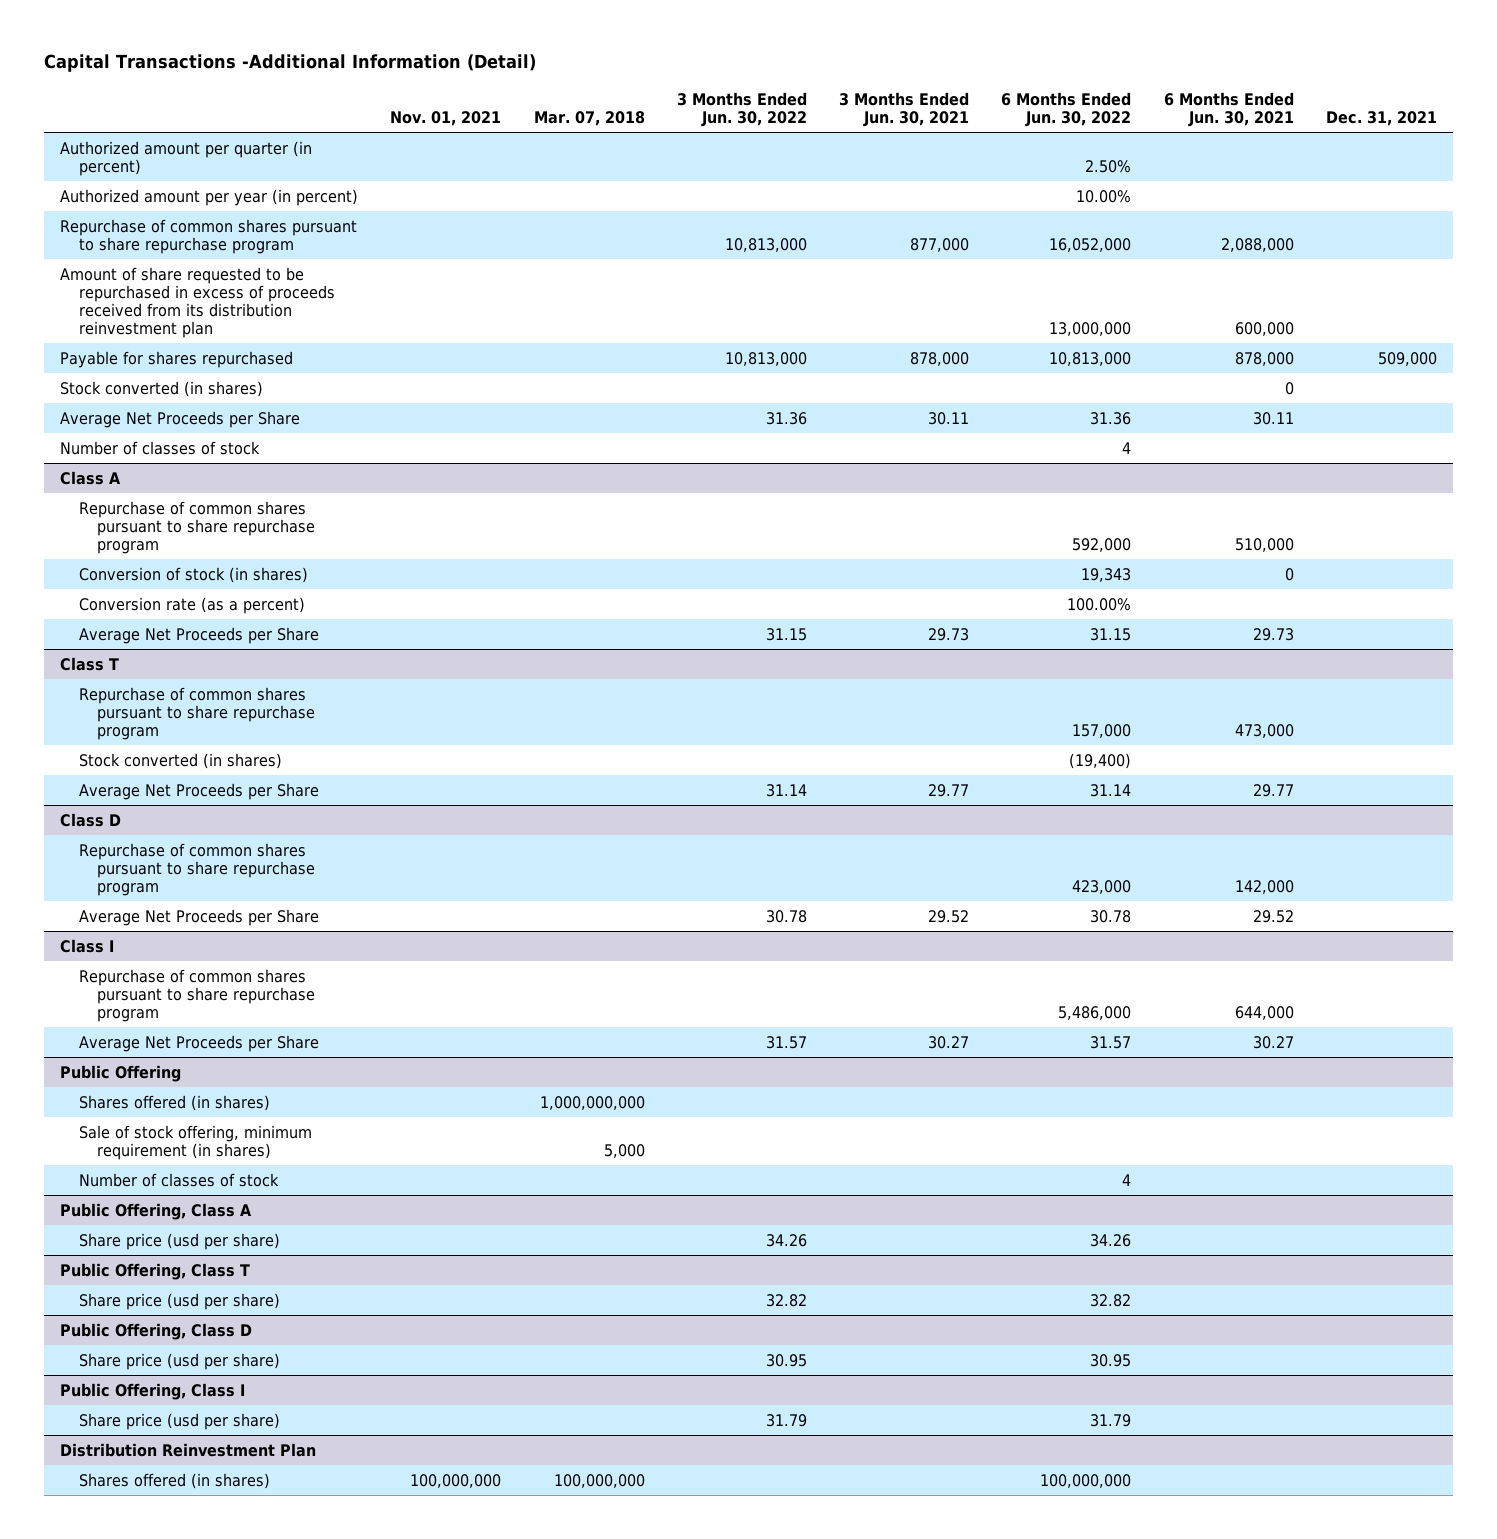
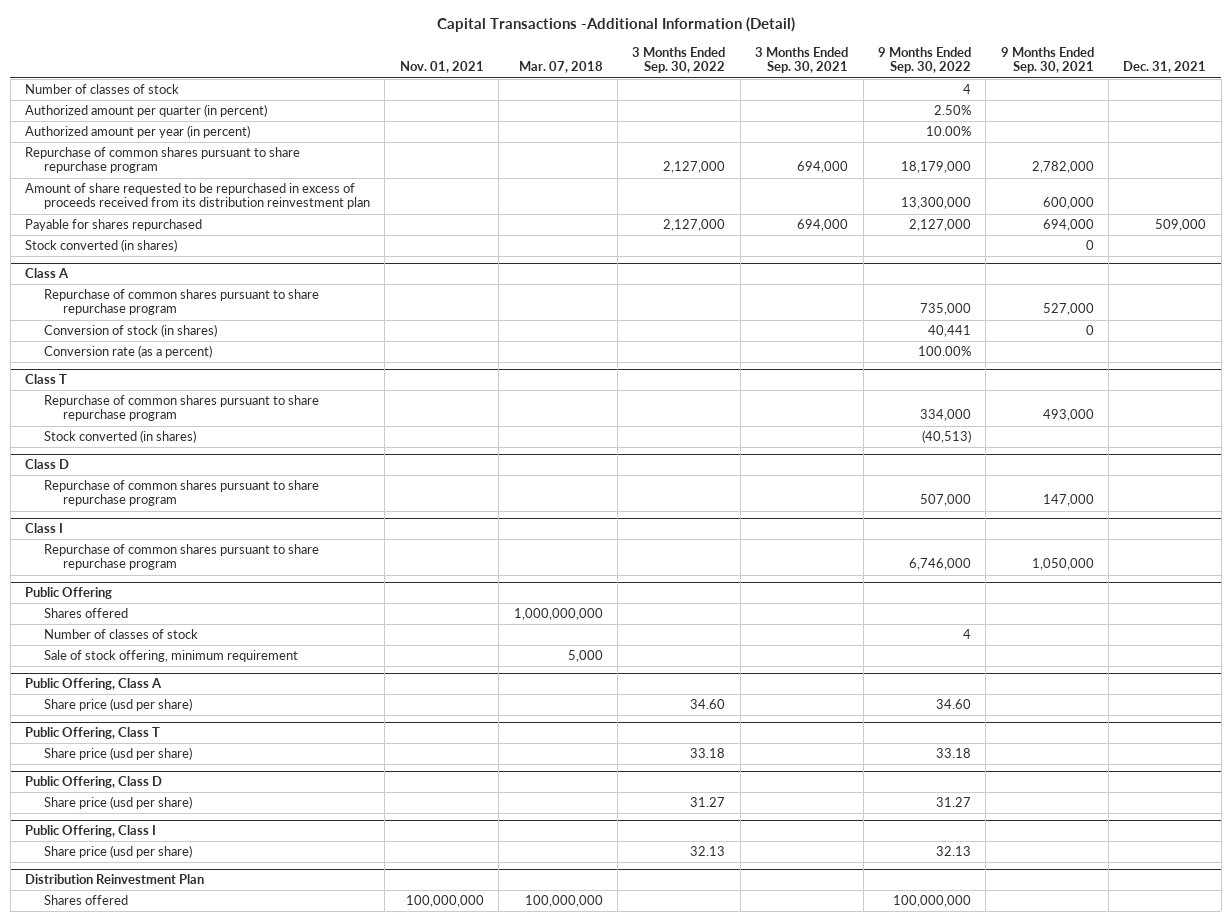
[676,91,807,127] 3 Months Ended Jun. 30, 2022 -> none
[839,91,970,127] 3 Months Ended Jun. 30, 2021 -> none
[1001,91,1132,127] 6 Months Ended Jun. 30, 2022 -> none
[1163,91,1294,127] 6 Months Ended Jun. 30, 2021 -> none
none -> [632,47,726,74] 3 Months Ended Sep. 30, 2022
none -> [755,47,849,74] 3 Months Ended Sep. 30, 2021
none -> [877,47,971,74] 9 Months Ended Sep. 30, 2022
none -> [1000,47,1094,74] 9 Months Ended Sep. 30, 2021
[60,440,261,455] Number of classes of stock -> [24,84,179,95] Number of classes of stock
[60,410,301,428] Average Net Proceeds per Share -> none
[78,626,319,644] Average Net Proceeds per Share -> none
[78,782,319,800] Average Net Proceeds per Share -> none
[78,908,319,926] Average Net Proceeds per Share -> none
[78,1034,319,1052] Average Net Proceeds per Share -> none
[78,1124,312,1160] Sale of stock offering, minimum requirement (in shares) -> none
[78,1094,270,1111] Shares offered (in shares) -> [44,608,129,619] Shares offered
none -> [44,650,299,663] Sale of stock offering, minimum requirement
[78,1472,270,1489] Shares offered (in shares) -> [44,895,129,906] Shares offered

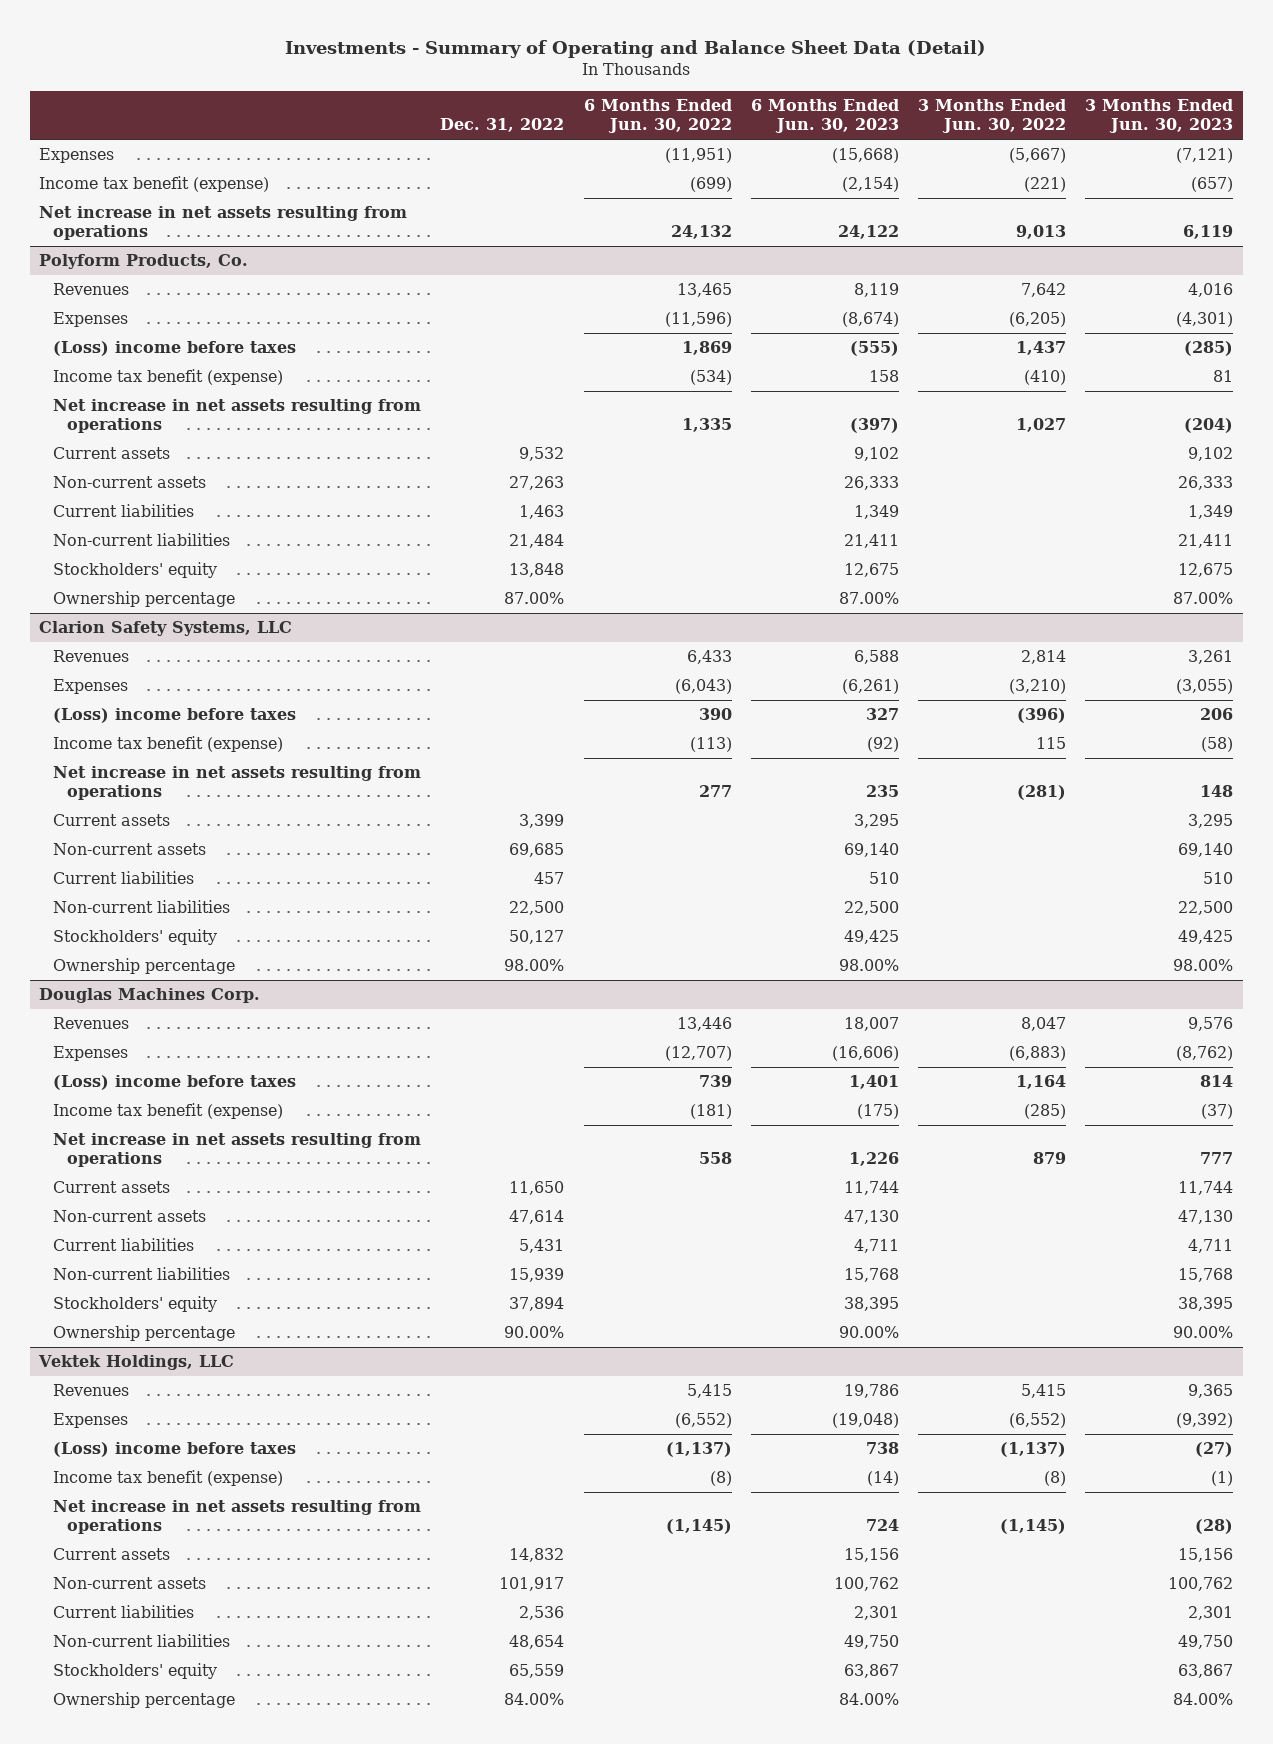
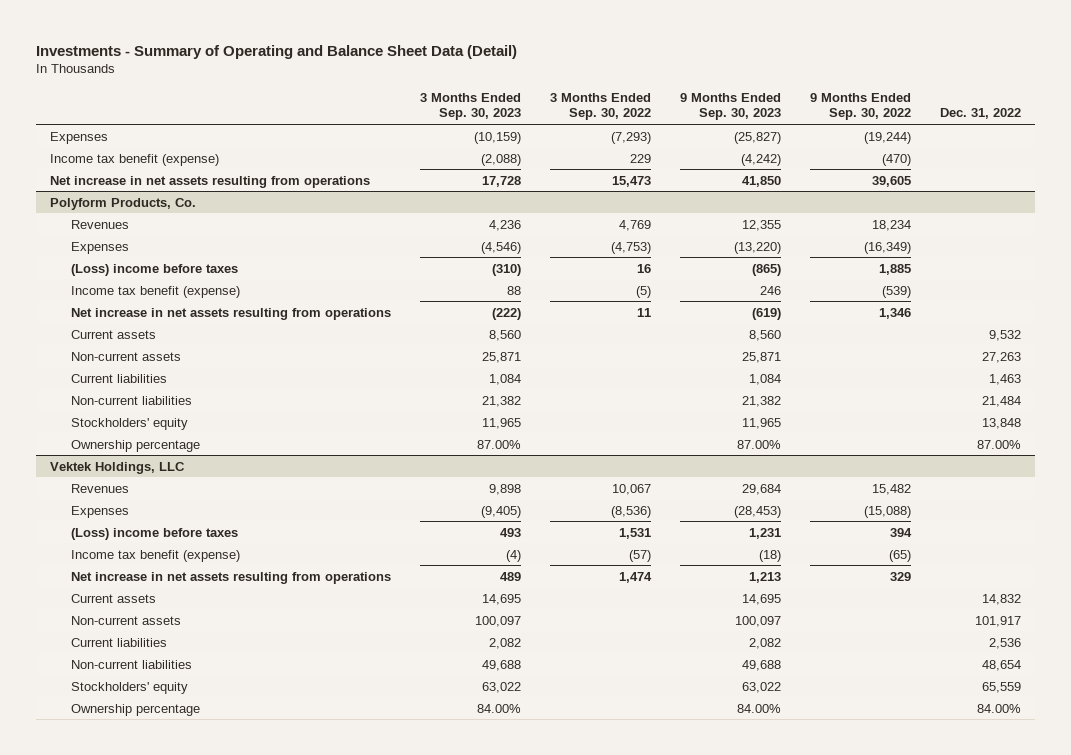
[583,99,732,134] 6 Months Ended Jun. 30, 2022 -> none
[750,99,899,134] 6 Months Ended Jun. 30, 2023 -> none
[918,99,1067,134] 3 Months Ended Jun. 30, 2022 -> none
[1085,99,1234,134] 3 Months Ended Jun. 30, 2023 -> none
none -> [419,92,521,121] 3 Months Ended Sep. 30, 2023
none -> [549,92,651,121] 3 Months Ended Sep. 30, 2022
none -> [679,92,781,121] 9 Months Ended Sep. 30, 2023
none -> [809,92,911,121] 9 Months Ended Sep. 30, 2022
[39,621,293,637] Clarion Safety Systems, LLC -> none
[53,650,130,663] Revenues -> none
[53,679,129,695] Expenses -> none
[53,708,297,724] (Loss) income before taxes -> none
[53,736,284,753] Income tax benefit (expense) -> none
[53,766,422,801] Net increase in net assets resulting from operations -> none
[53,814,171,827] Current assets -> none
[53,843,207,856] Non-current assets -> none
[53,871,195,885] Current liabilities -> none
[53,900,231,914] Non-current liabilities -> none
[53,929,218,946] Stockholders' equity -> none
[53,958,236,975] Ownership percentage -> none
[39,988,261,1004] Douglas Machines Corp. -> none
[53,1017,130,1030] Revenues -> none
[53,1046,129,1062] Expenses -> none
[53,1075,297,1091] (Loss) income before taxes -> none
[53,1103,284,1120] Income tax benefit (expense) -> none
[53,1133,422,1168] Net increase in net assets resulting from operations -> none
[53,1181,171,1194] Current assets -> none
[53,1210,207,1223] Non-current assets -> none
[53,1238,195,1252] Current liabilities -> none
[53,1267,231,1281] Non-current liabilities -> none
[53,1296,218,1313] Stockholders' equity -> none
[53,1325,236,1342] Ownership percentage -> none

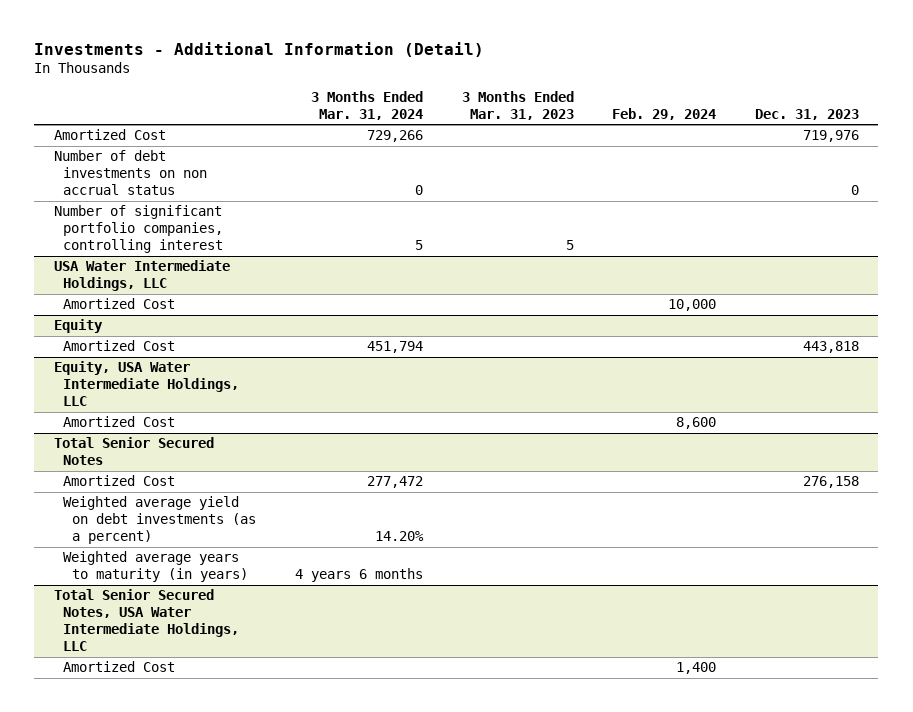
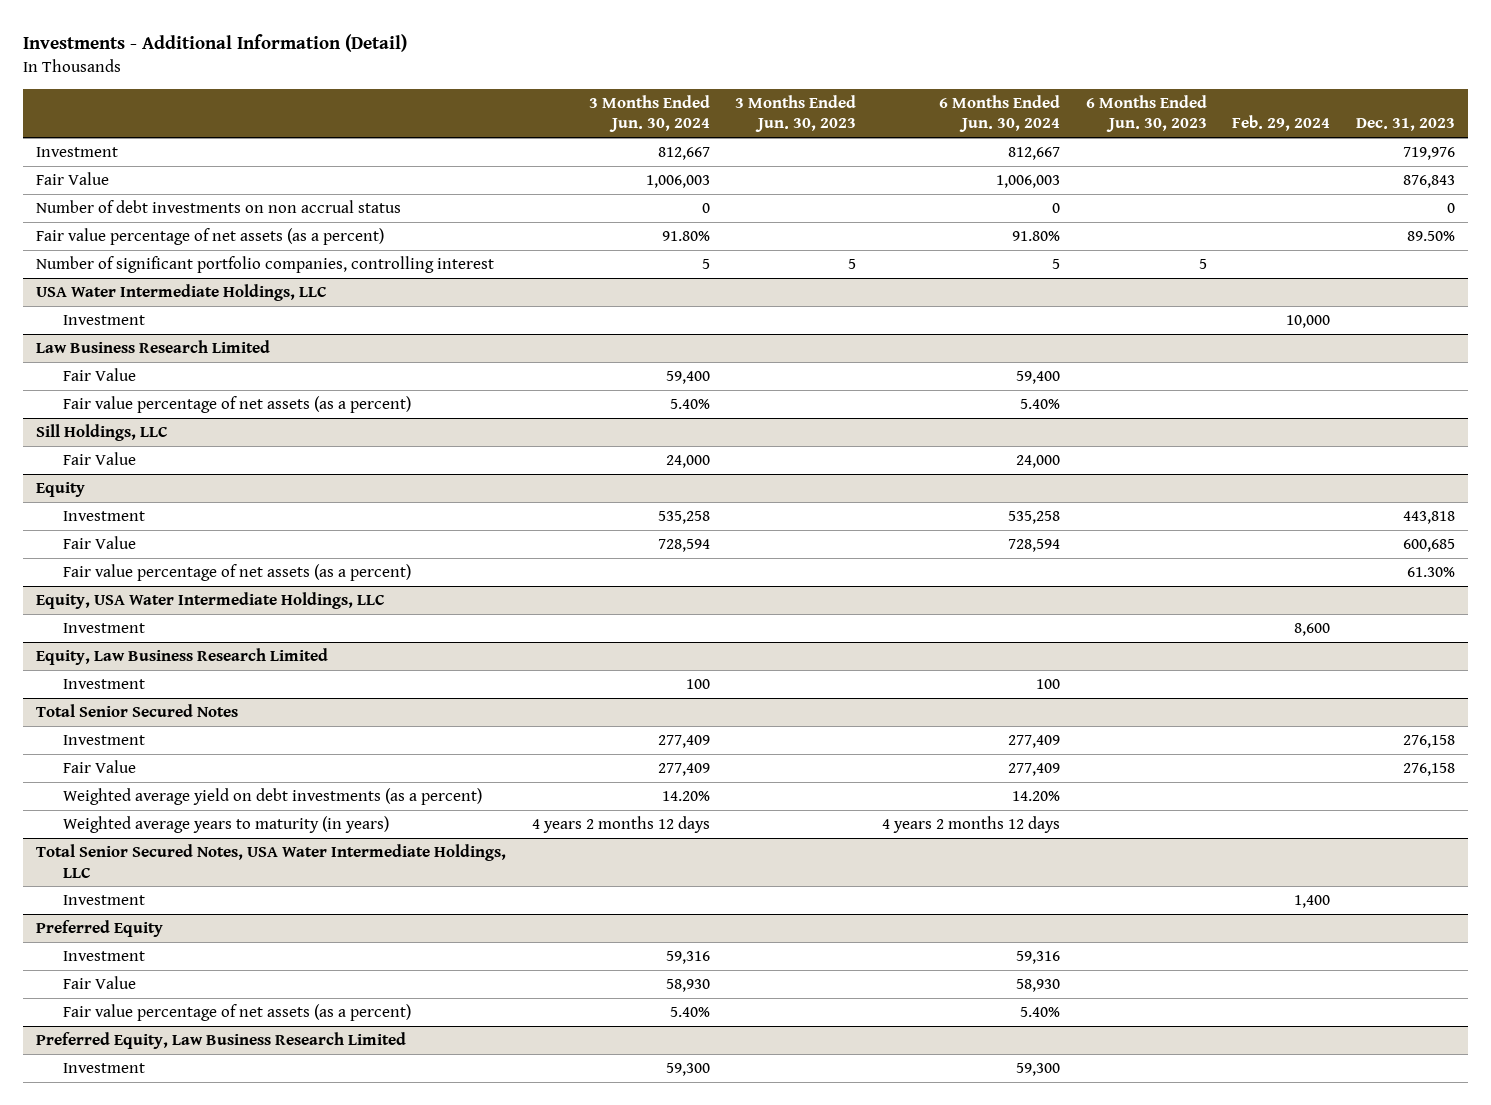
[311,90,424,120] 3 Months Ended Mar. 31, 2024 -> none
[461,90,574,120] 3 Months Ended Mar. 31, 2023 -> none
none -> [588,94,710,133] 3 Months Ended Jun. 30, 2024
none -> [735,94,857,133] 3 Months Ended Jun. 30, 2023
none -> [939,94,1061,133] 6 Months Ended Jun. 30, 2024
none -> [1085,94,1207,133] 6 Months Ended Jun. 30, 2023
[53,129,166,141] Amortized Cost -> [36,147,119,158] Investment
none -> [36,172,110,186] Fair Value
none -> [36,228,385,246] Fair value percentage of net assets (as a percent)
[63,298,176,310] Amortized Cost -> [62,315,145,326] Investment
none -> [36,340,271,354] Law Business Research Limited
none -> [62,368,136,382] Fair Value
none -> [62,396,411,414] Fair value percentage of net assets (as a percent)
none -> [36,424,169,442] Sill Holdings, LLC
none -> [62,452,136,466] Fair Value
[63,340,176,352] Amortized Cost -> [62,511,145,522] Investment
none -> [62,536,136,550] Fair Value
none -> [62,564,411,582] Fair value percentage of net assets (as a percent)
[63,416,176,428] Amortized Cost -> [62,623,145,634] Investment
none -> [36,648,329,666] Equity, Law Business Research Limited
none -> [62,679,145,690] Investment
[63,475,176,487] Amortized Cost -> [62,735,145,746] Investment
none -> [62,760,136,774] Fair Value
[63,661,176,673] Amortized Cost -> [62,895,145,906] Investment
none -> [36,920,164,938] Preferred Equity
none -> [62,951,145,962] Investment
none -> [62,976,136,990] Fair Value
none -> [62,1004,411,1022] Fair value percentage of net assets (as a percent)
none -> [36,1032,407,1050] Preferred Equity, Law Business Research Limited
none -> [62,1063,145,1074] Investment

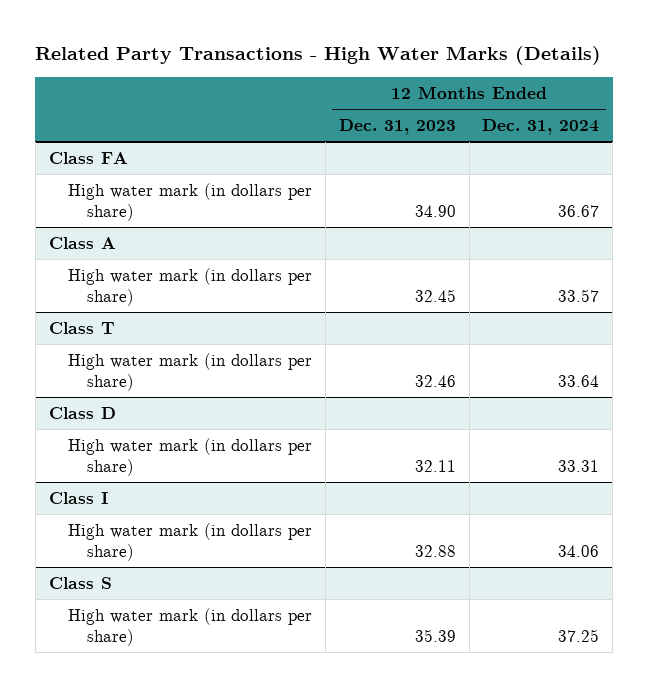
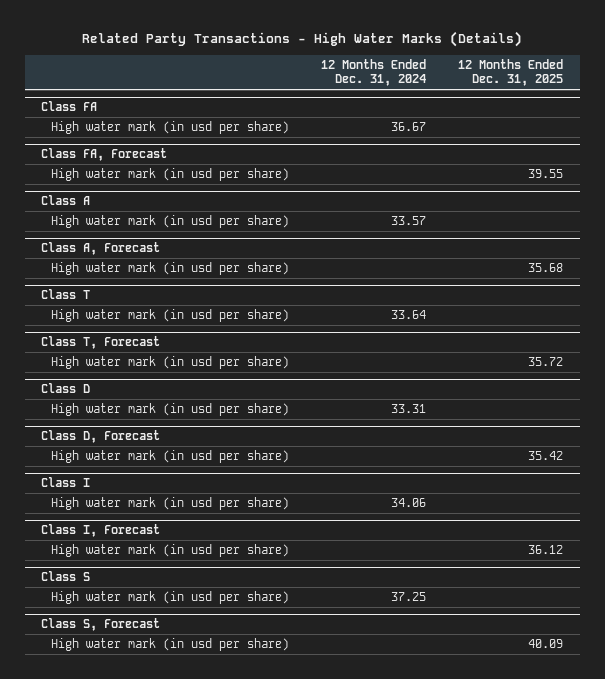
[338,118,456,135] Dec. 31, 2023 -> none
none -> [458,58,564,87] 12 Months Ended Dec. 31, 2025
[67,182,312,221] High water mark (in dollars per share) -> [50,121,289,135] High water mark (in usd per share)
none -> [41,148,168,162] Class FA, Forecast
none -> [50,168,289,182] High water mark (in usd per share)
[67,267,312,306] High water mark (in dollars per share) -> [50,215,289,229] High water mark (in usd per share)
none -> [41,242,161,256] Class A, Forecast
none -> [50,262,289,276] High water mark (in usd per share)
[67,352,312,391] High water mark (in dollars per share) -> [50,309,289,323] High water mark (in usd per share)
none -> [41,336,161,350] Class T, Forecast
none -> [50,356,289,370] High water mark (in usd per share)
[67,437,312,476] High water mark (in dollars per share) -> [50,403,289,417] High water mark (in usd per share)
none -> [41,430,161,444] Class D, Forecast
none -> [50,450,289,464] High water mark (in usd per share)
[67,522,312,561] High water mark (in dollars per share) -> [50,497,289,511] High water mark (in usd per share)
none -> [41,524,161,538] Class I, Forecast
none -> [50,544,289,558] High water mark (in usd per share)
[67,607,312,646] High water mark (in dollars per share) -> [50,591,289,605] High water mark (in usd per share)
none -> [41,618,161,632] Class S, Forecast
none -> [50,638,289,652] High water mark (in usd per share)

